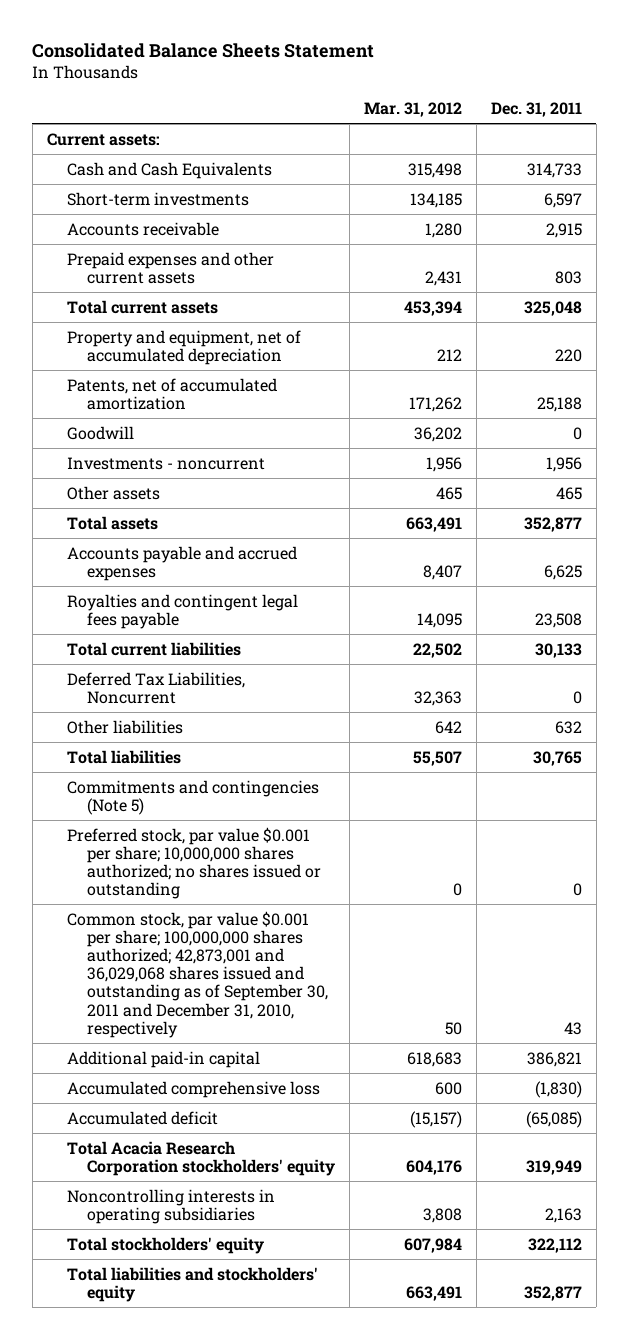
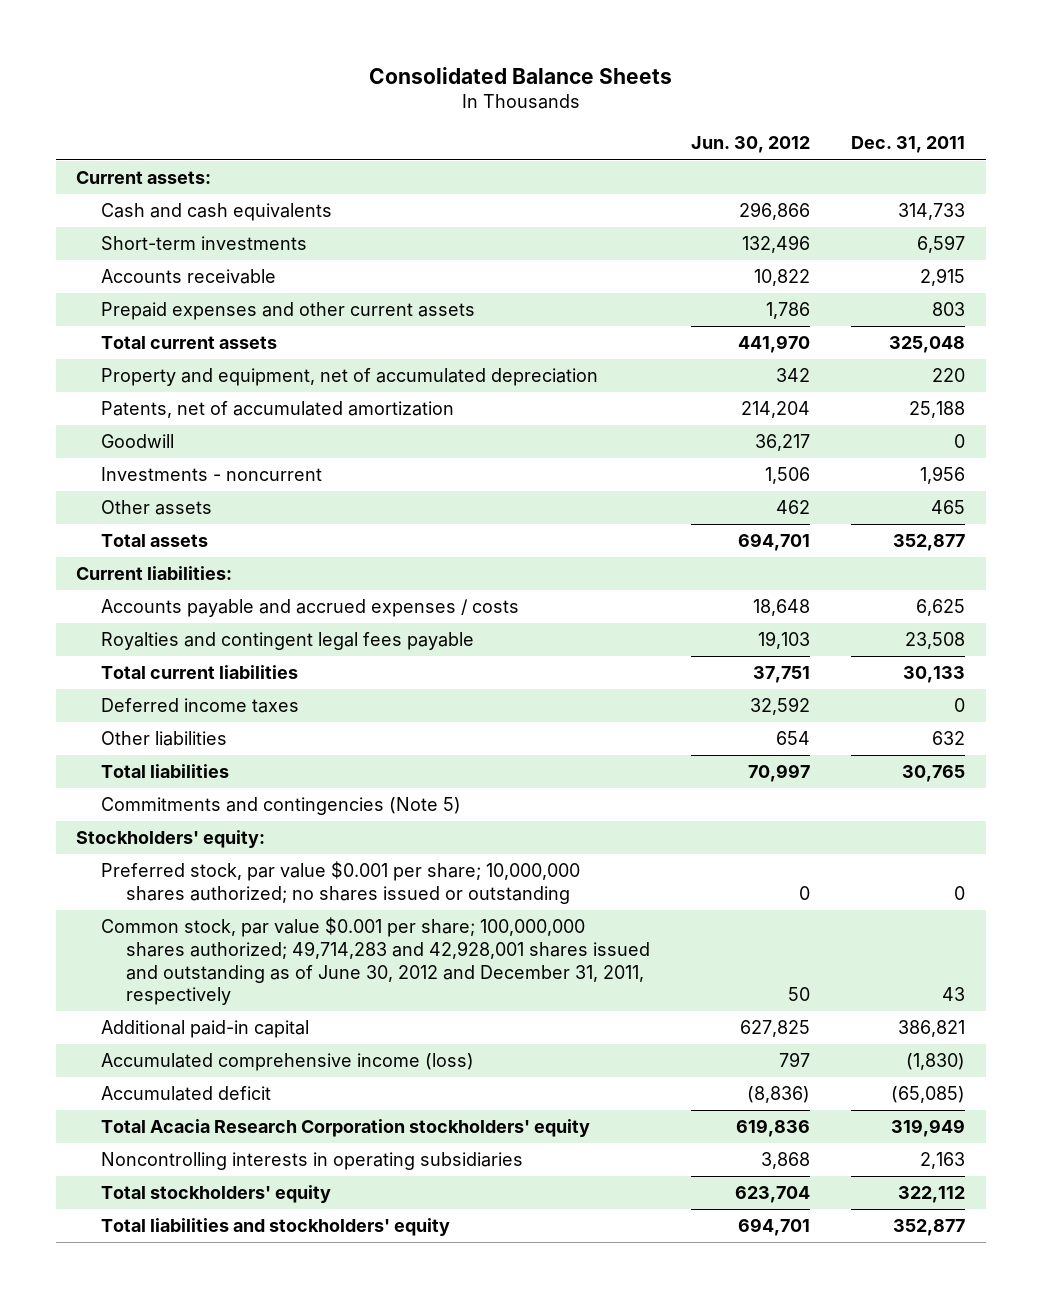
[32,42,375,58] Consolidated Balance Sheets Statement -> [368,66,672,84] Consolidated Balance Sheets
[363,102,462,118] Mar. 31, 2012 -> none
none -> [691,136,811,154] Jun. 30, 2012
[66,161,272,179] Cash and Cash Equivalents -> [100,203,332,222] Cash and cash equivalents
none -> [76,566,233,581] Current liabilities:
[66,545,297,581] Accounts payable and accrued expenses -> [100,599,519,618] Accounts payable and accrued expenses / costs
[66,671,245,704] Deferred Tax Liabilities, Noncurrent -> [100,698,299,714] Deferred income taxes
none -> [76,830,266,849] Stockholders' equity:
[66,910,328,1038] Common stock, par value $0.001 per share; 100,000,000 shares authorized; 42,873,001 and 36,029,068 shares issued and outstanding as of September 30, 2011 and December 31, 2010, respectively -> [100,917,650,1006] Common stock, par value $0.001 per share; 100,000,000 shares authorized; 49,714,283 and 42,928,001 shares issued and outstanding as of June 30, 2012 and December 31, 2011, respectively
[66,1080,320,1098] Accumulated comprehensive loss -> [100,1053,474,1072] Accumulated comprehensive income (loss)

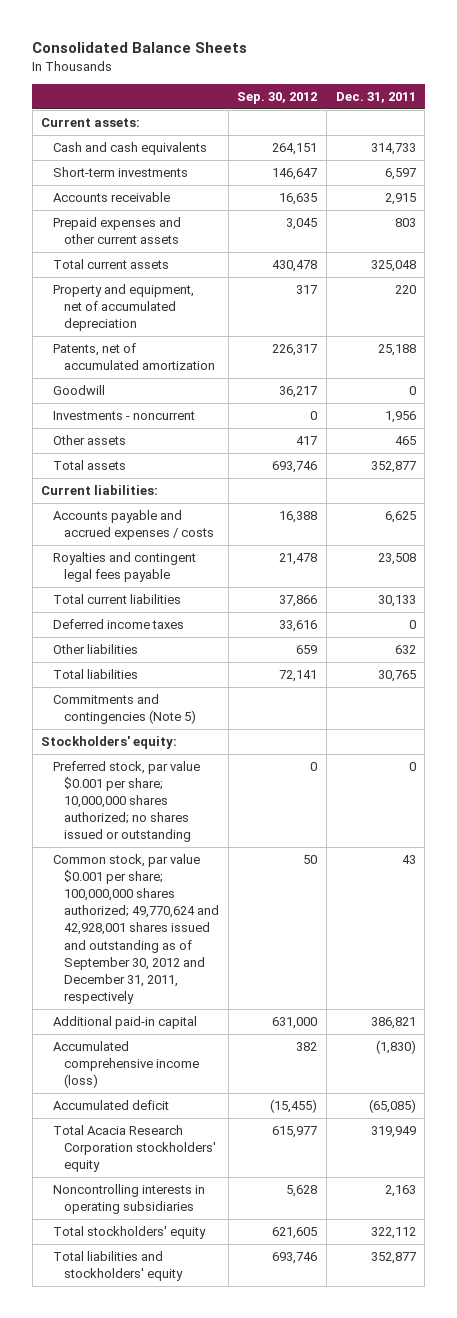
[691,136,811,154] Jun. 30, 2012 -> none
none -> [237,92,318,105] Sep. 30, 2012
[100,917,650,1006] Common stock, par value $0.001 per share; 100,000,000 shares authorized; 49,714,283 and 42,928,001 shares issued and outstanding as of June 30, 2012 and December 31, 2011, respectively -> [52,854,220,1004] Common stock, par value $0.001 per share; 100,000,000 shares authorized; 49,770,624 and 42,928,001 shares issued and outstanding as of September 30, 2012 and December 31, 2011, respectively

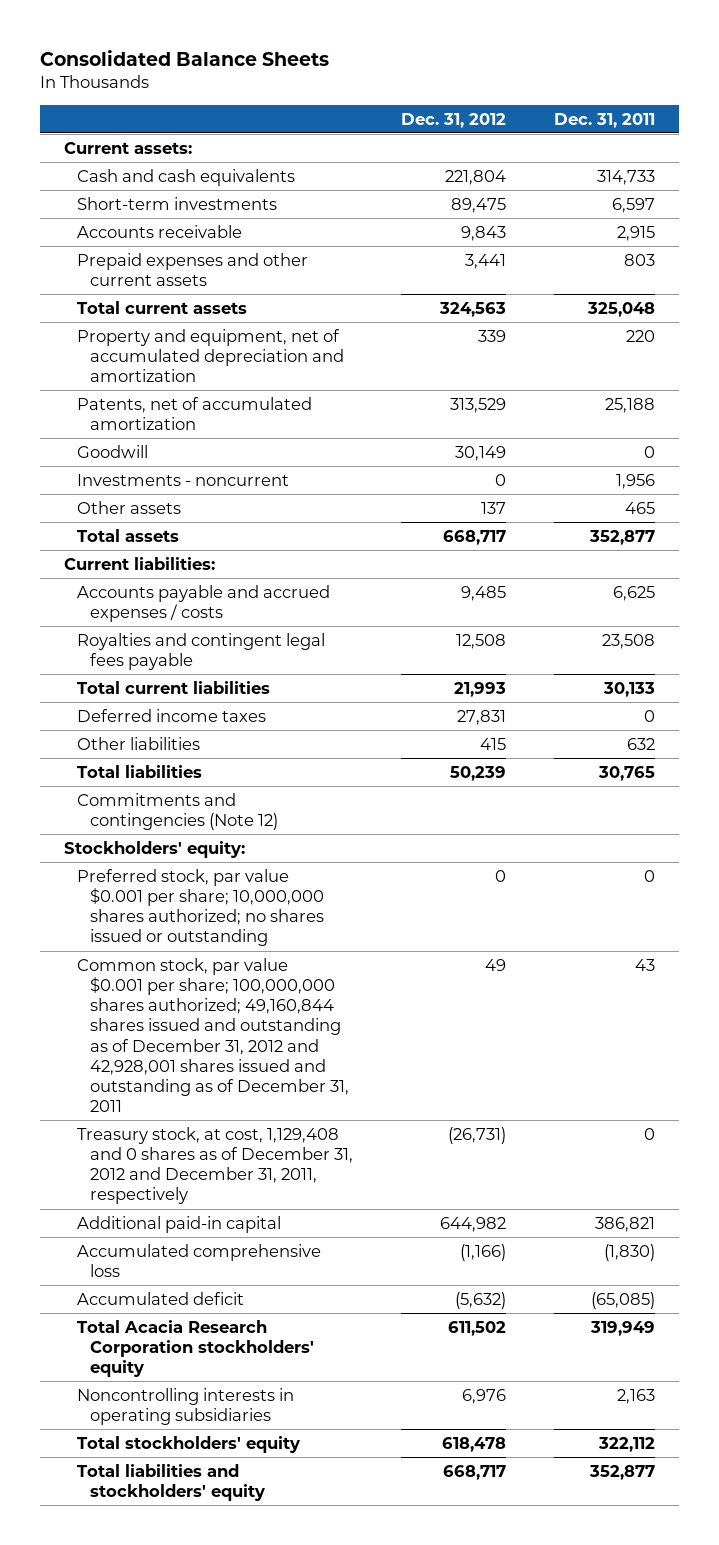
[237,92,318,105] Sep. 30, 2012 -> none
none -> [400,112,506,128] Dec. 31, 2012
[52,284,194,332] Property and equipment, net of accumulated depreciation -> [77,328,345,383] Property and equipment, net of accumulated depreciation and amortization
[52,694,197,725] Commitments and contingencies (Note 5) -> [77,792,279,830] Commitments and contingencies (Note 12)
[52,854,220,1004] Common stock, par value $0.001 per share; 100,000,000 shares authorized; 49,770,624 and 42,928,001 shares issued and outstanding as of September 30, 2012 and December 31, 2011, respectively -> [77,957,350,1113] Common stock, par value $0.001 per share; 100,000,000 shares authorized; 49,160,844 shares issued and outstanding as of December 31, 2012 and 42,928,001 shares issued and outstanding as of December 31, 2011
none -> [77,1126,354,1205] Treasury stock, at cost, 1,129,408 and 0 shares as of December 31, 2012 and December 31, 2011, respectively
[52,1041,200,1089] Accumulated comprehensive income (loss) -> [77,1243,322,1277] Accumulated comprehensive loss

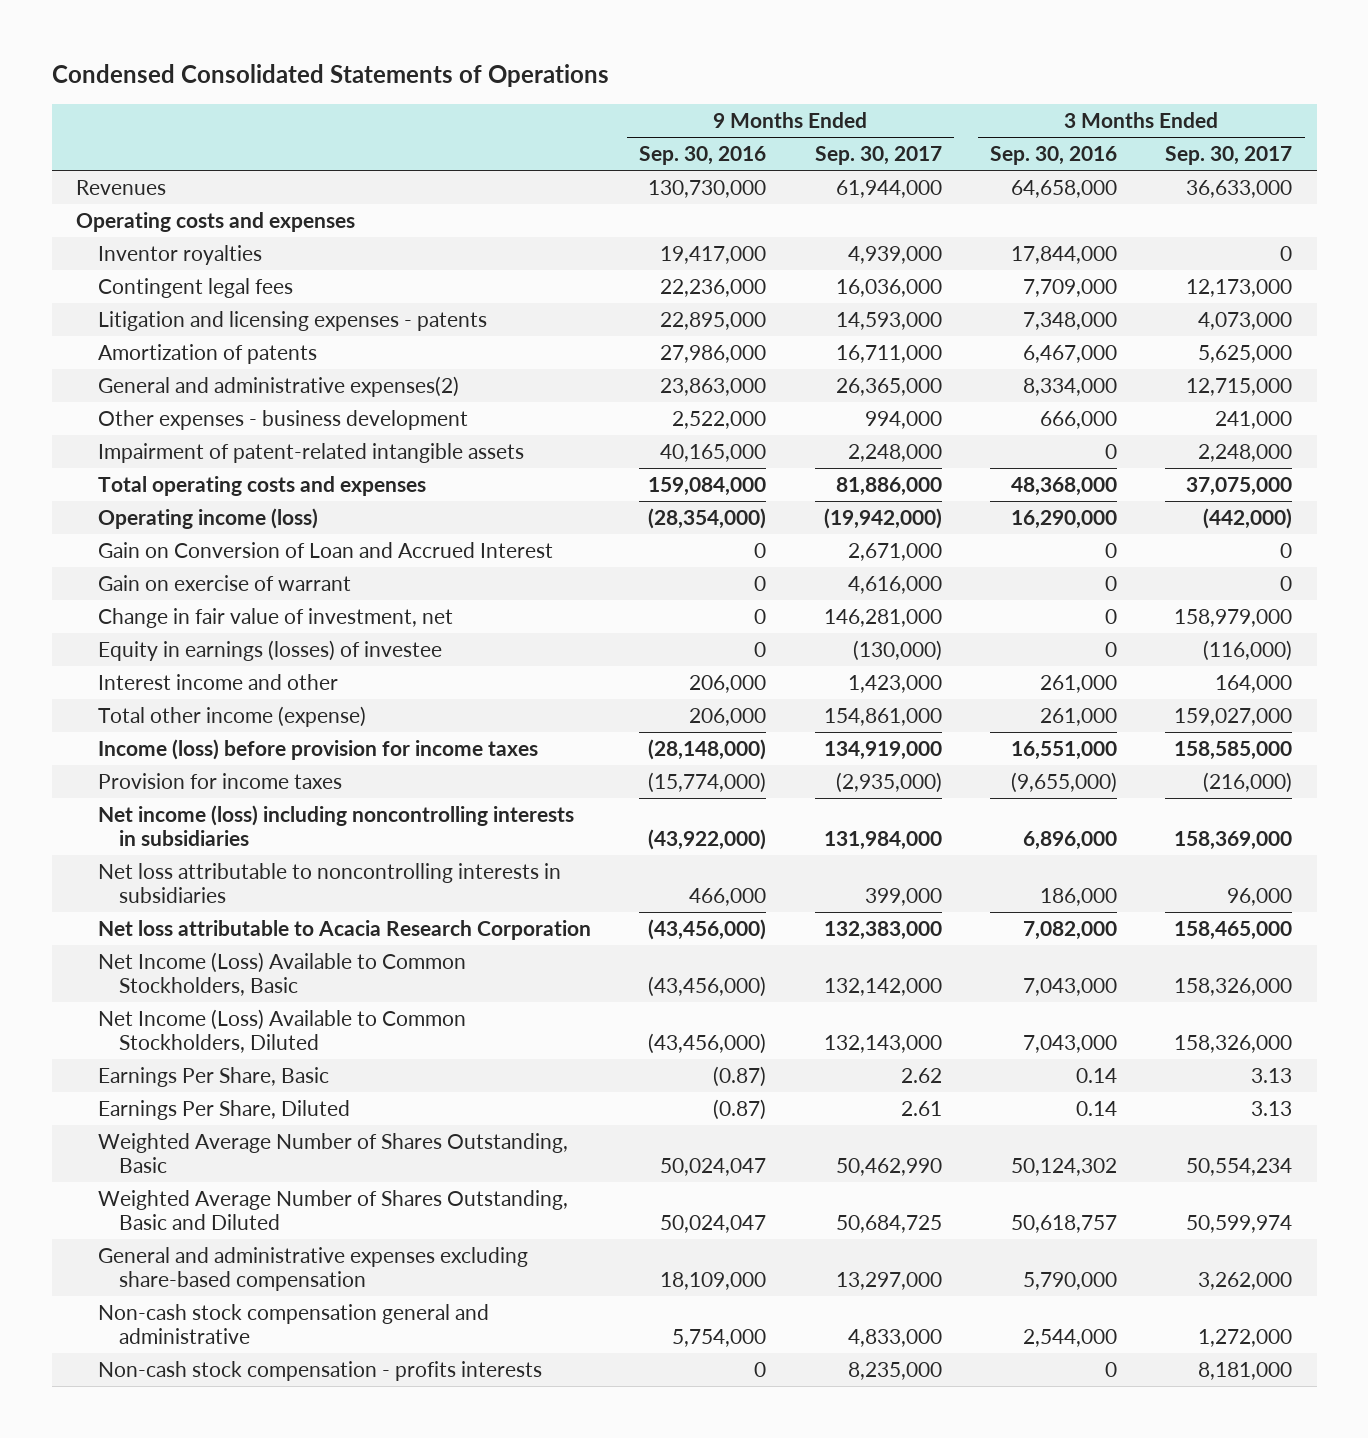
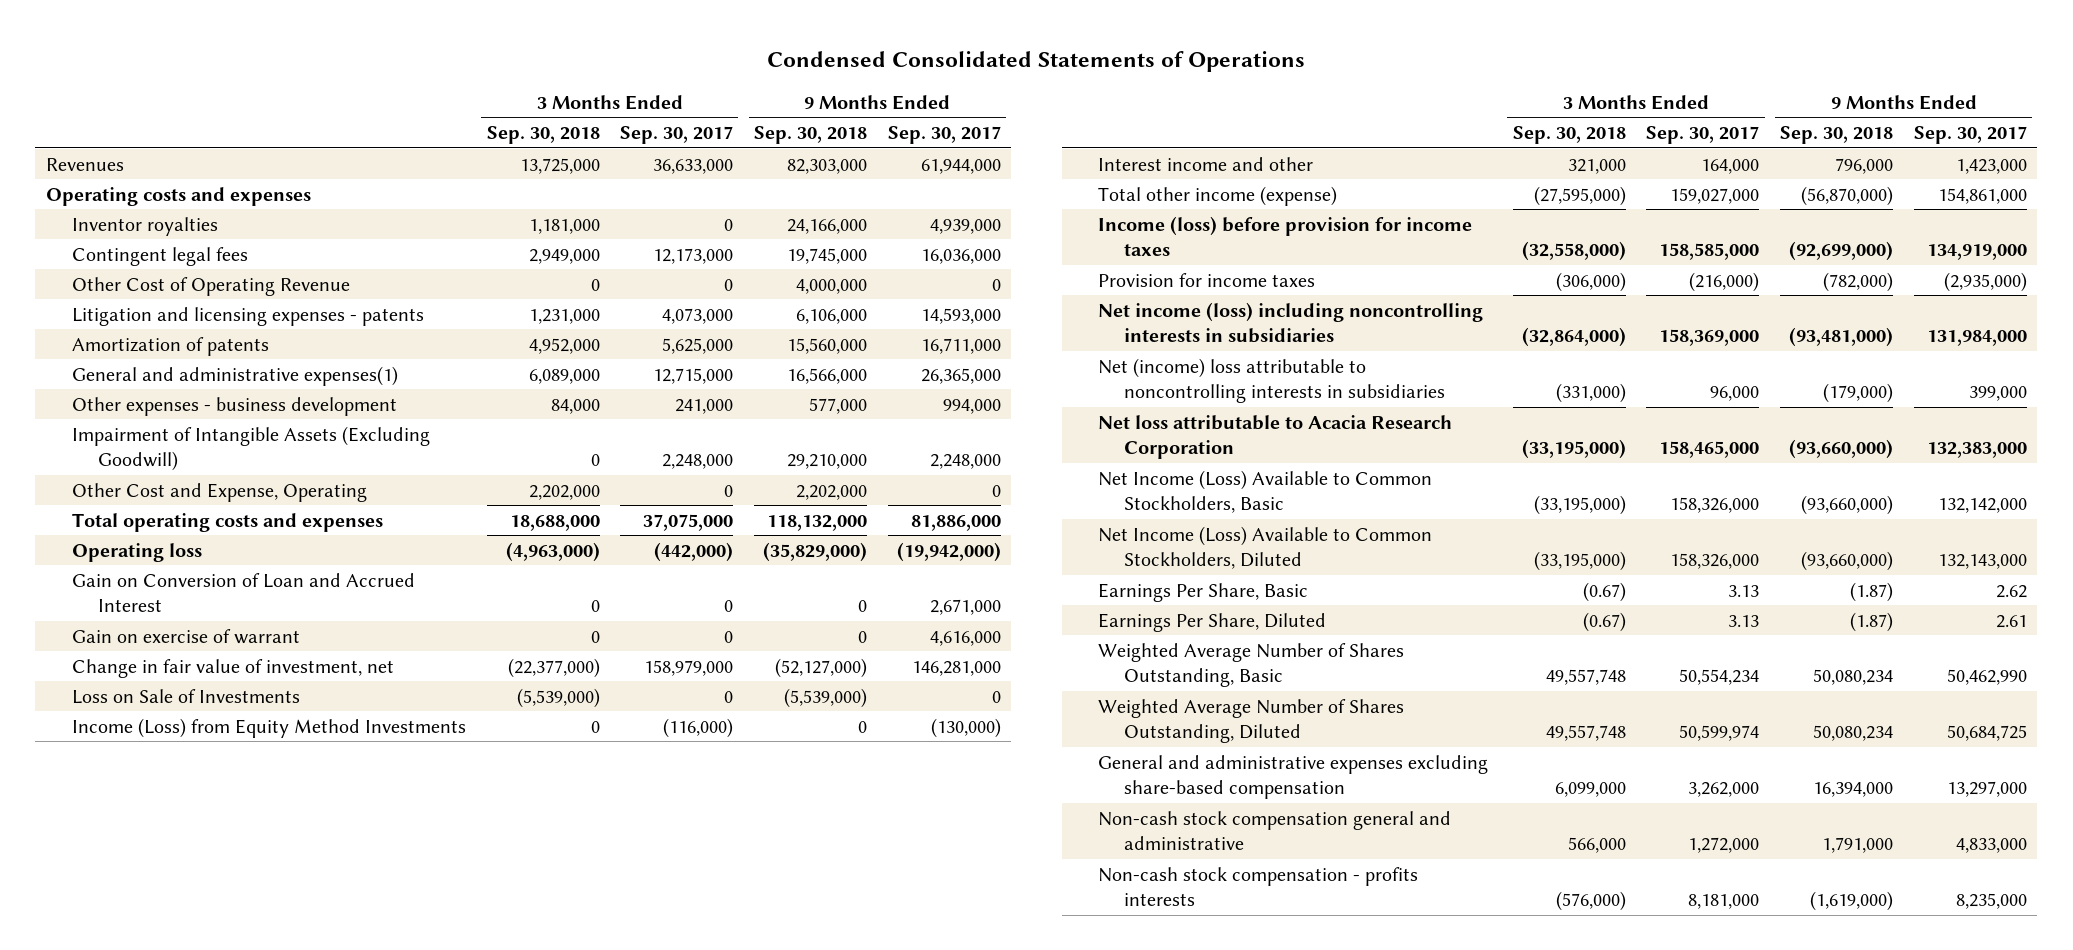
[639,146,767,166] Sep. 30, 2016 -> none
[989,146,1117,166] Sep. 30, 2016 -> none
none -> [486,125,600,144] Sep. 30, 2018
none -> [754,125,868,144] Sep. 30, 2018
none -> [71,276,350,296] Other Cost of Operating Revenue
[97,375,459,397] General and administrative expenses(2) -> [71,365,398,386] General and administrative expenses(1)
[97,442,524,463] Impairment of patent-related intangible assets -> [71,425,430,472] Impairment of Intangible Assets (Excluding Goodwill)
none -> [71,482,367,502] Other Cost and Expense, Operating
[97,507,318,529] Operating income (loss) -> [71,542,202,562] Operating loss
none -> [71,688,300,704] Loss on Sale of Investments
[97,639,442,661] Equity in earnings (losses) of investee -> [71,717,466,738] Income (Loss) from Equity Method Investments
[97,862,561,903] Net loss attributable to noncontrolling interests in subsidiaries -> [1097,357,1445,404] Net (income) loss attributable to noncontrolling interests in subsidiaries
[97,1189,568,1230] Weighted Average Number of Shares Outstanding, Basic and Diluted -> [1097,698,1404,744] Weighted Average Number of Shares Outstanding, Diluted

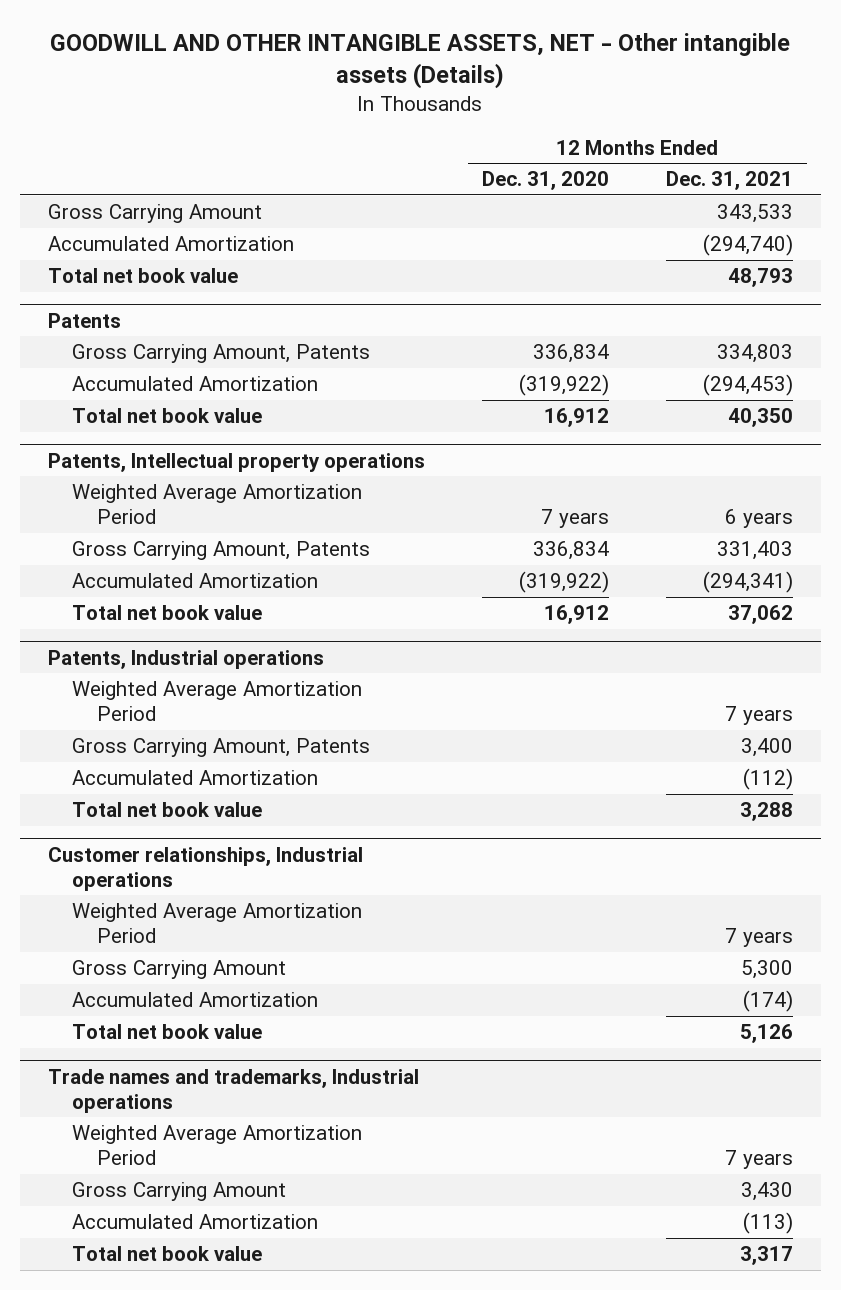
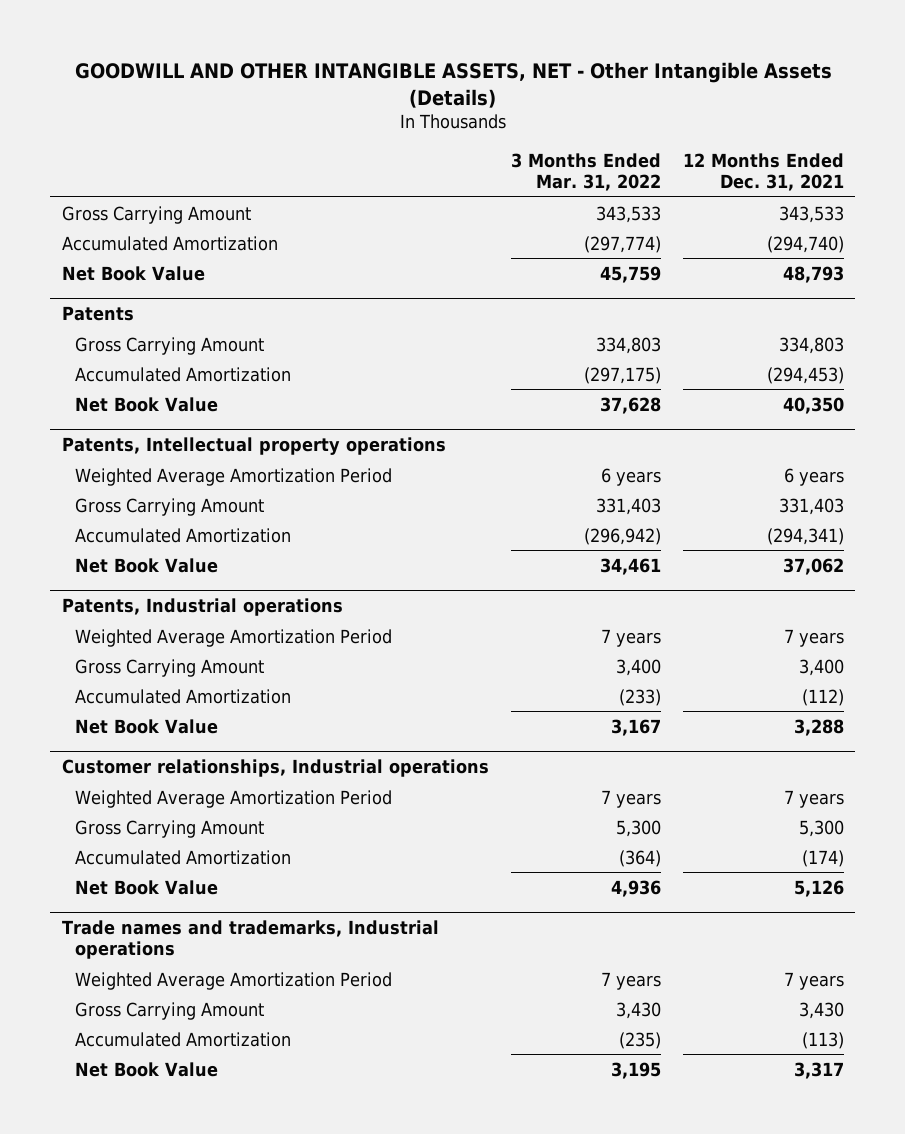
[50,33,791,90] GOODWILL AND OTHER INTANGIBLE ASSETS, NET - Other intangible assets (Details) -> [74,61,832,108] GOODWILL AND OTHER INTANGIBLE ASSETS, NET - Other Intangible Assets (Details)
[481,171,609,191] Dec. 31, 2020 -> none
none -> [510,153,661,191] 3 Months Ended Mar. 31, 2022
[48,268,239,284] Total net book value -> [61,265,205,281] Net Book Value
[72,344,371,364] Gross Carrying Amount, Patents -> [75,336,265,355] Gross Carrying Amount
[72,408,263,424] Total net book value -> [75,396,219,412] Net Book Value
[72,541,371,561] Gross Carrying Amount, Patents -> [75,497,265,516] Gross Carrying Amount
[72,605,263,621] Total net book value -> [75,557,219,573] Net Book Value
[72,738,371,758] Gross Carrying Amount, Patents -> [75,658,265,677] Gross Carrying Amount
[72,802,263,818] Total net book value -> [75,718,219,734] Net Book Value
[72,1024,263,1040] Total net book value -> [75,879,219,895] Net Book Value
[72,1246,263,1262] Total net book value -> [75,1061,219,1077] Net Book Value

